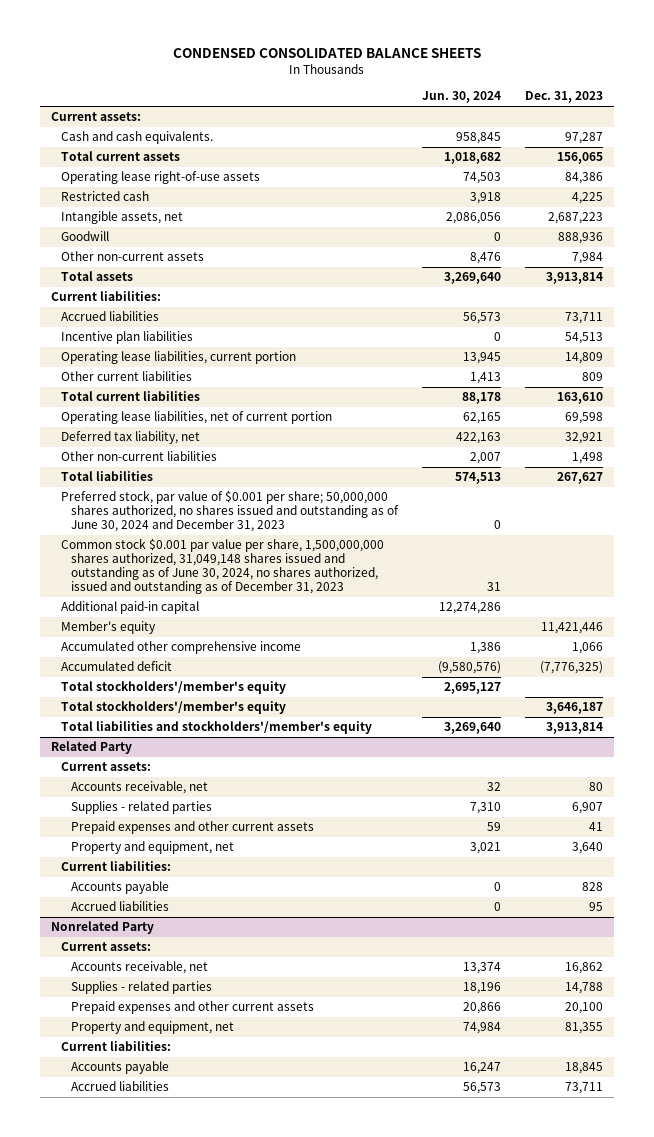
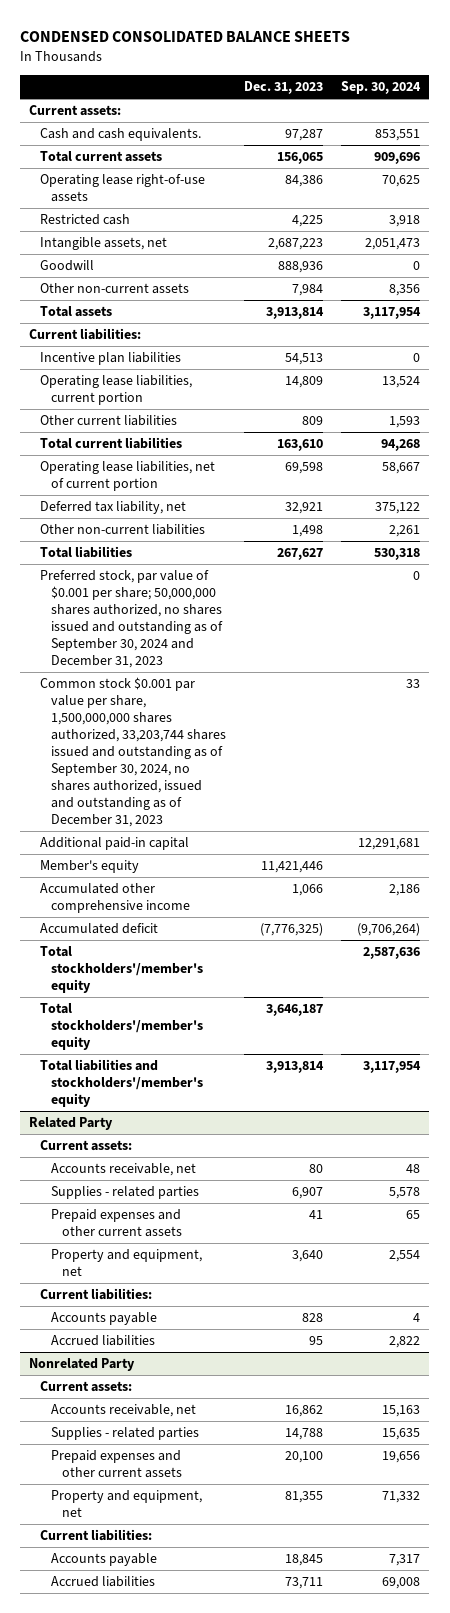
[421,91,501,104] Jun. 30, 2024 -> none
none -> [341,81,422,95] Sep. 30, 2024
[61,311,160,322] Accrued liabilities -> none
[61,490,400,533] Preferred stock, par value of $0.001 per share; 50,000,000 shares authorized, no shares issued and outstanding as of June 30, 2024 and December 31, 2023 -> [40,570,224,669] Preferred stock, par value of $0.001 per share; 50,000,000 shares authorized, no shares issued and outstanding as of September 30, 2024 and December 31, 2023
[61,538,385,595] Common stock $0.001 par value per share, 1,500,000,000 shares authorized, 31,049,148 shares issued and outstanding as of June 30, 2024, no shares authorized, issued and outstanding as of December 31, 2023 -> [40,677,227,828] Common stock $0.001 par value per share, 1,500,000,000 shares authorized, 33,203,744 shares issued and outstanding as of September 30, 2024, no shares authorized, issued and outstanding as of December 31, 2023

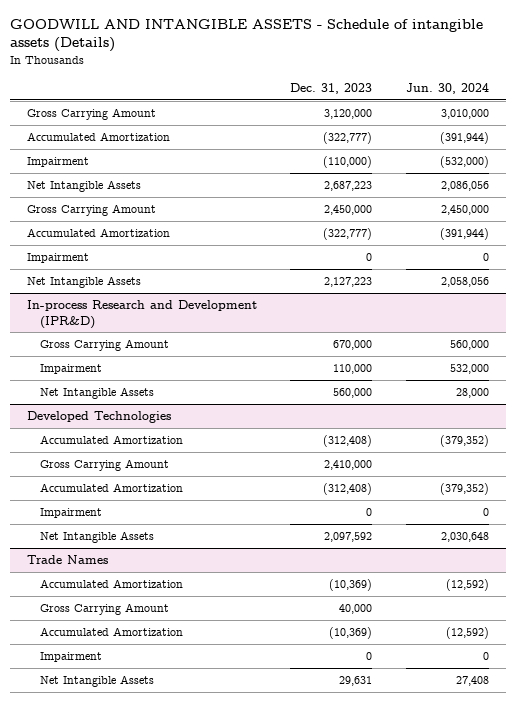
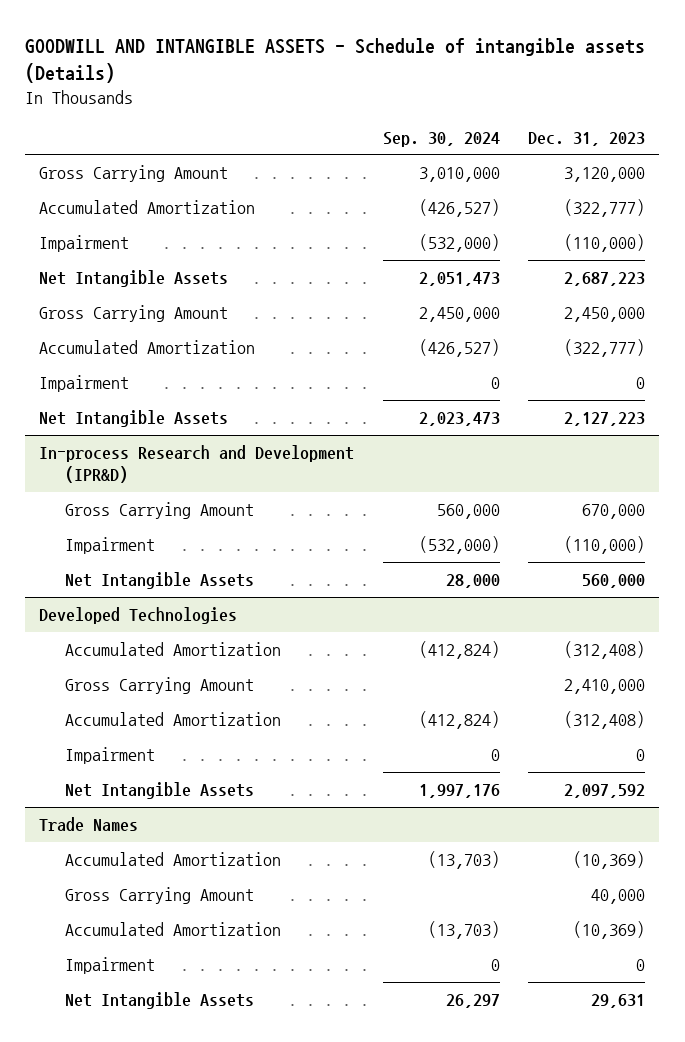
[405,82,489,94] Jun. 30, 2024 -> none
none -> [382,131,500,147] Sep. 30, 2024
[333,364,373,375] 110,000 -> [564,535,646,554] (110,000)

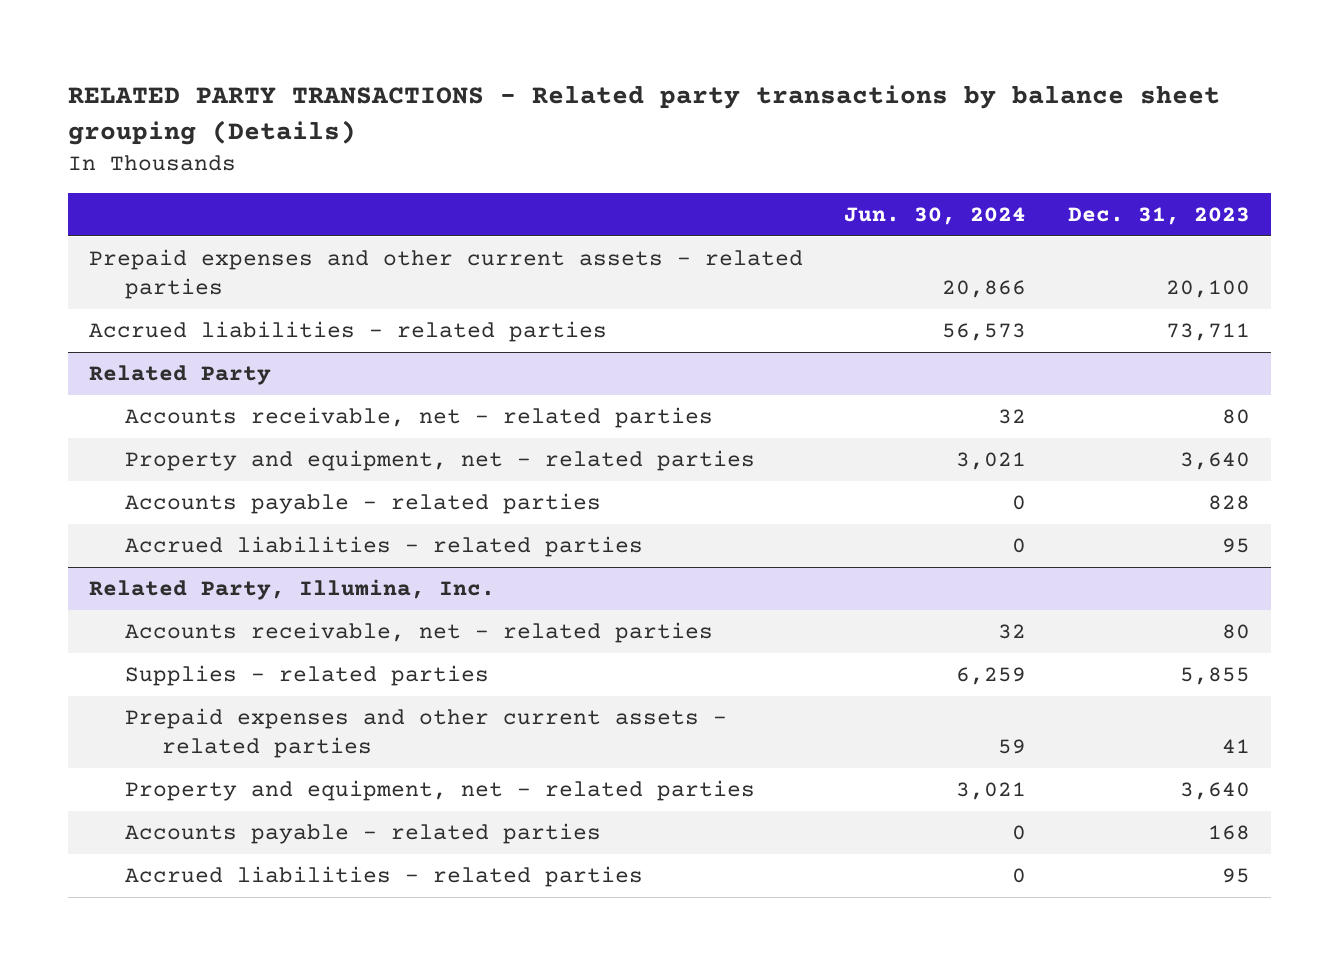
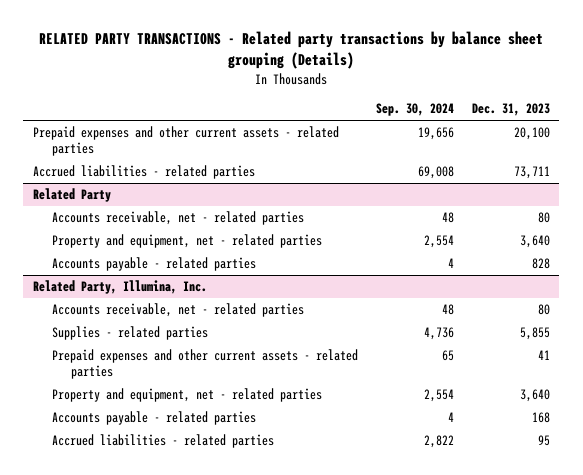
[844,207,1027,226] Jun. 30, 2024 -> none
none -> [375,103,454,117] Sep. 30, 2024
[125,536,644,558] Accrued liabilities - related parties -> none

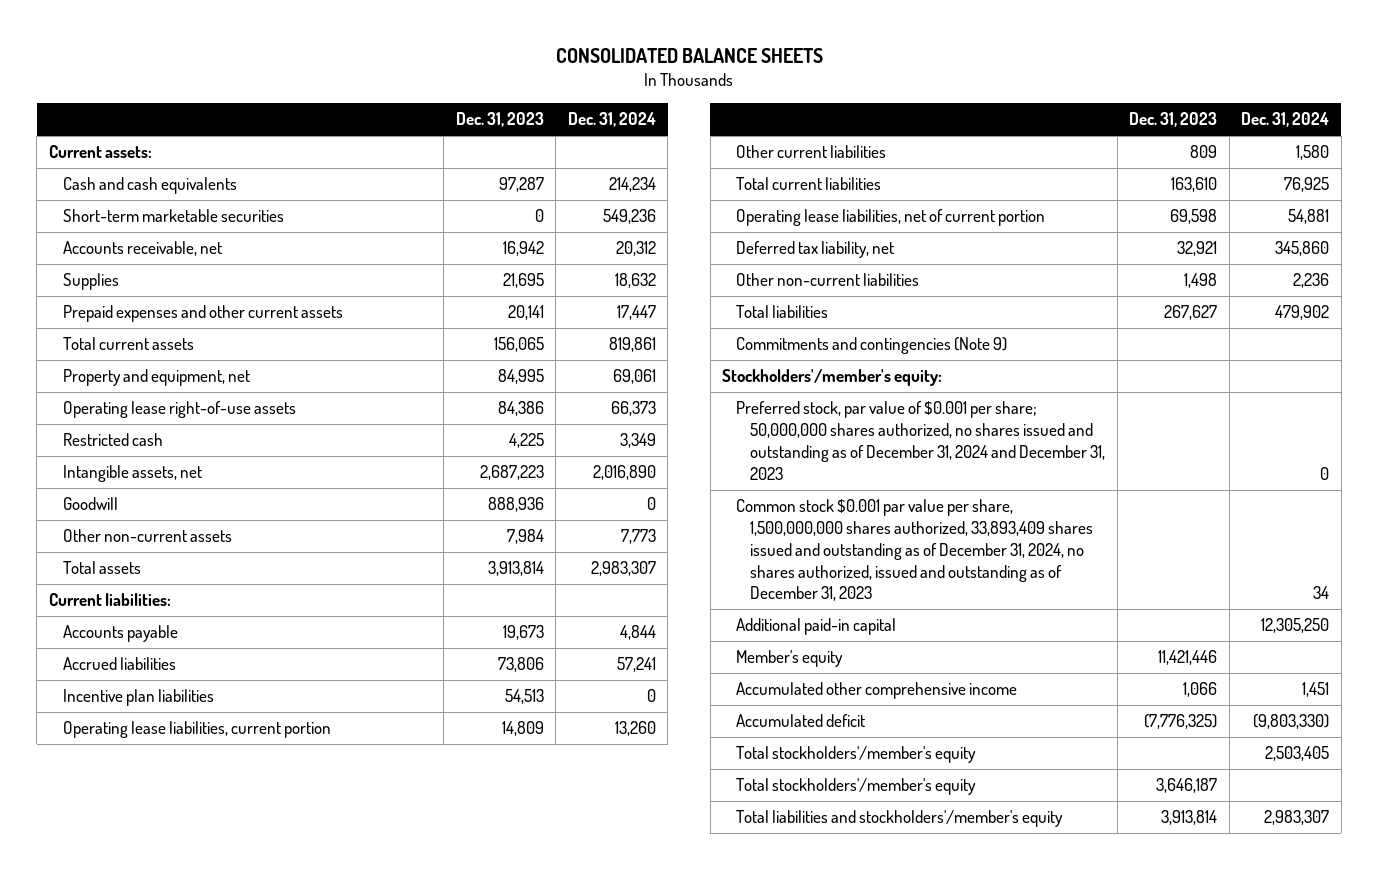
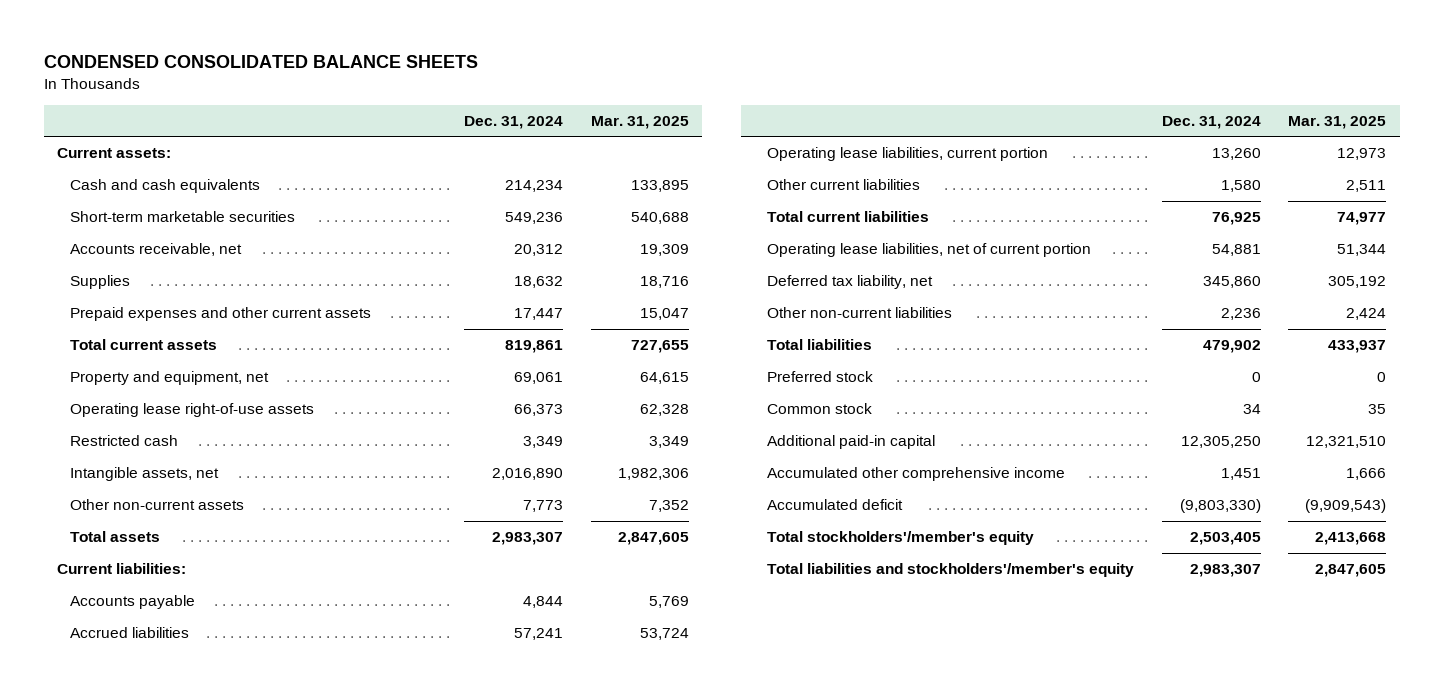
[556,48,824,64] CONSOLIDATED BALANCE SHEETS -> [43,54,478,68] CONDENSED CONSOLIDATED BALANCE SHEETS
[455,112,544,128] Dec. 31, 2023 -> none
none -> [590,115,689,129] Mar. 31, 2025
[62,497,118,511] Goodwill -> none
[62,689,214,707] Incentive plan liabilities -> none
[736,337,1008,355] Commitments and contingencies (Note 9) -> none
[722,369,943,387] Stockholders'/member's equity: -> none
[736,401,1106,480] Preferred stock, par value of $0.001 per share; 50,000,000 shares authorized, no shares issued and outstanding as of December 31, 2024 and December 31, 2023 -> [767,371,874,383] Preferred stock
[736,499,1094,602] Common stock $0.001 par value per share, 1,500,000,000 shares authorized, 33,893,409 shares issued and outstanding as of December 31, 2024, no shares authorized, issued and outstanding as of December 31, 2023 -> [767,403,873,415] Common stock
[736,650,844,668] Member's equity -> none
[736,778,977,796] Total stockholders'/member's equity -> none

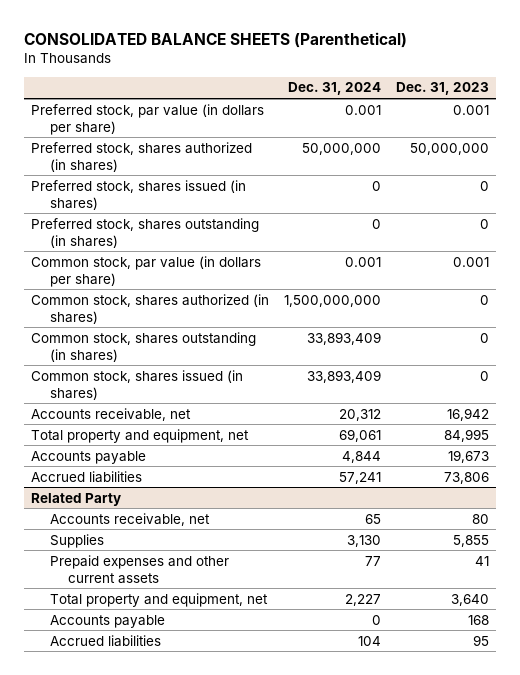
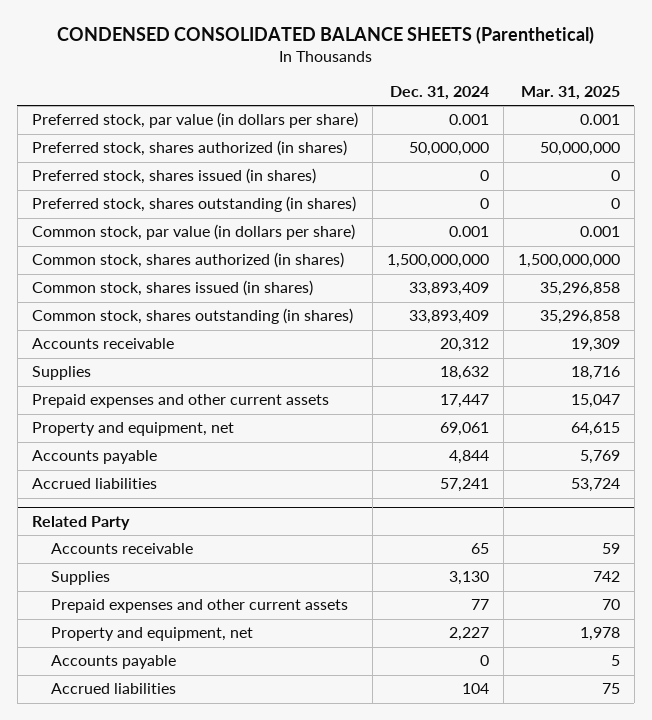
[24,31,408,48] CONSOLIDATED BALANCE SHEETS (Parenthetical) -> [56,26,594,45] CONDENSED CONSOLIDATED BALANCE SHEETS (Parenthetical)
[395,82,489,96] Dec. 31, 2023 -> none
none -> [520,85,620,100] Mar. 31, 2025
[31,331,257,362] Common stock, shares outstanding (in shares) -> [31,308,353,325] Common stock, shares outstanding (in shares)
[31,407,192,421] Accounts receivable, net -> [31,338,174,350] Accounts receivable
none -> [31,366,91,381] Supplies
none -> [31,394,329,409] Prepaid expenses and other current assets
[31,428,250,443] Total property and equipment, net -> [31,422,234,437] Property and equipment, net
[49,512,210,526] Accounts receivable, net -> [51,543,194,555] Accounts receivable
[49,592,268,607] Total property and equipment, net -> [51,627,254,642] Property and equipment, net

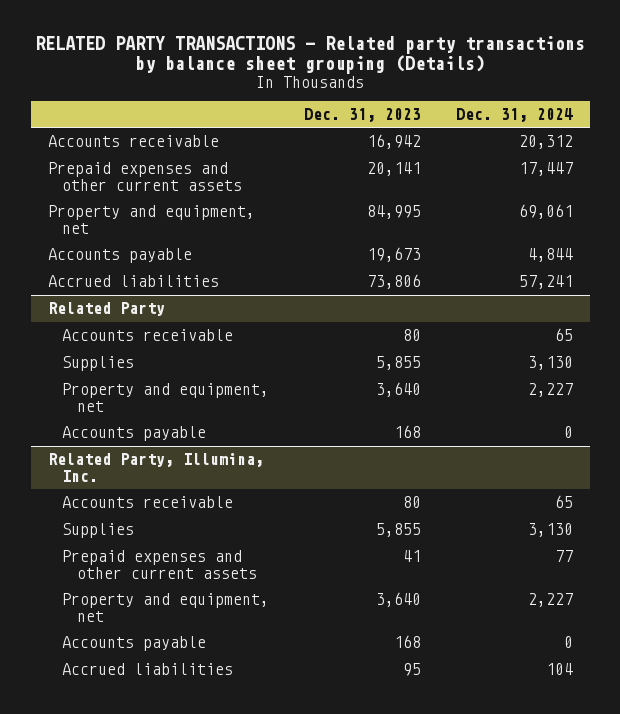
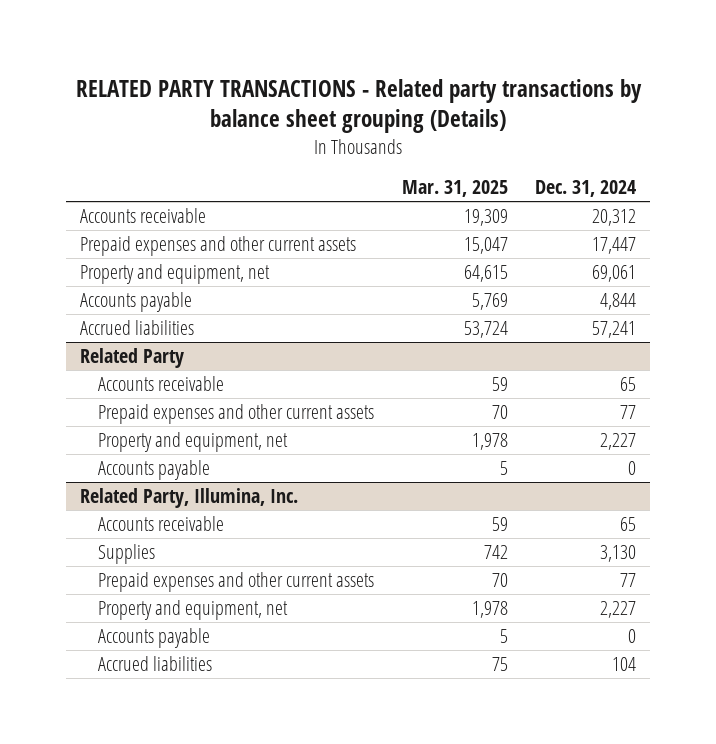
[303,107,421,122] Dec. 31, 2023 -> none
none -> [401,180,508,198] Mar. 31, 2025
[62,356,135,372] Supplies -> none
none -> [97,403,374,424] Prepaid expenses and other current assets

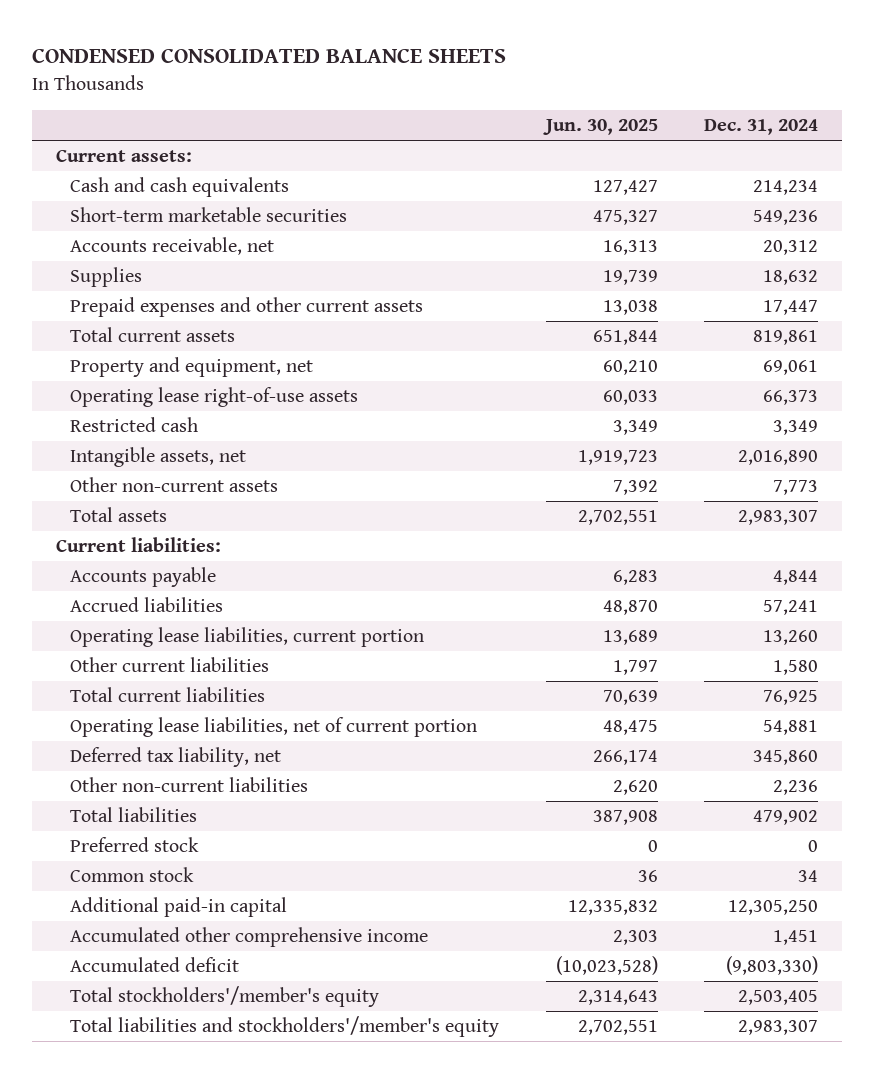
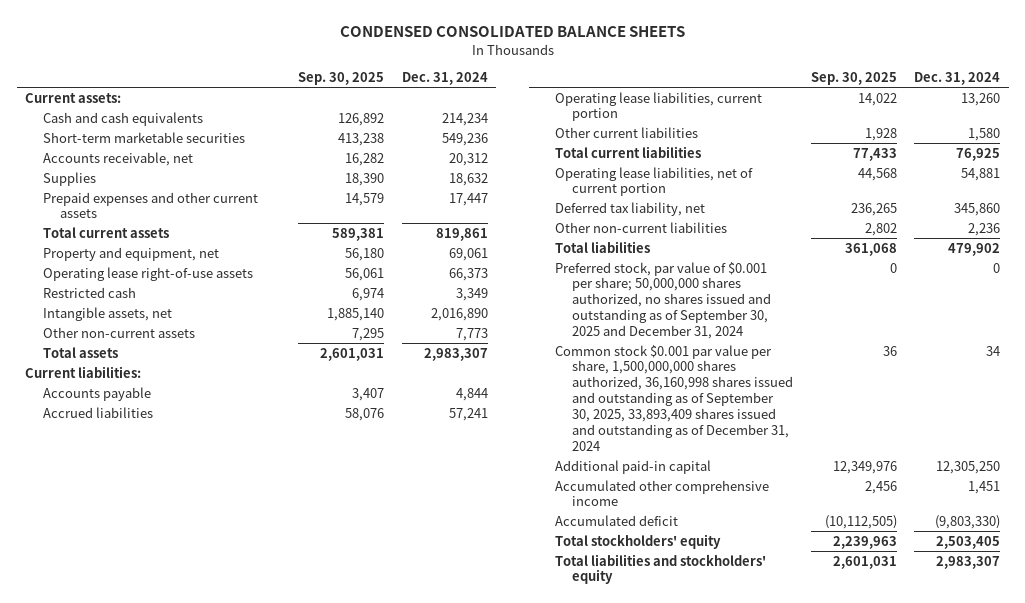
[542,119,658,136] Jun. 30, 2025 -> none
none -> [298,72,385,86] Sep. 30, 2025
[70,837,200,853] Preferred stock -> [555,261,772,340] Preferred stock, par value of $0.001 per share; 50,000,000 shares authorized, no shares issued and outstanding as of September 30, 2025 and December 31, 2024
[70,867,195,883] Common stock -> [555,344,794,451] Common stock $0.001 par value per share, 1,500,000,000 shares authorized, 36,160,998 shares issued and outstanding as of September 30, 2025, 33,893,409 shares issued and outstanding as of December 31, 2024
[70,986,380,1008] Total stockholders'/member's equity -> [555,533,722,549] Total stockholders' equity
[70,1016,500,1038] Total liabilities and stockholders'/member's equity -> [555,553,767,585] Total liabilities and stockholders' equity

